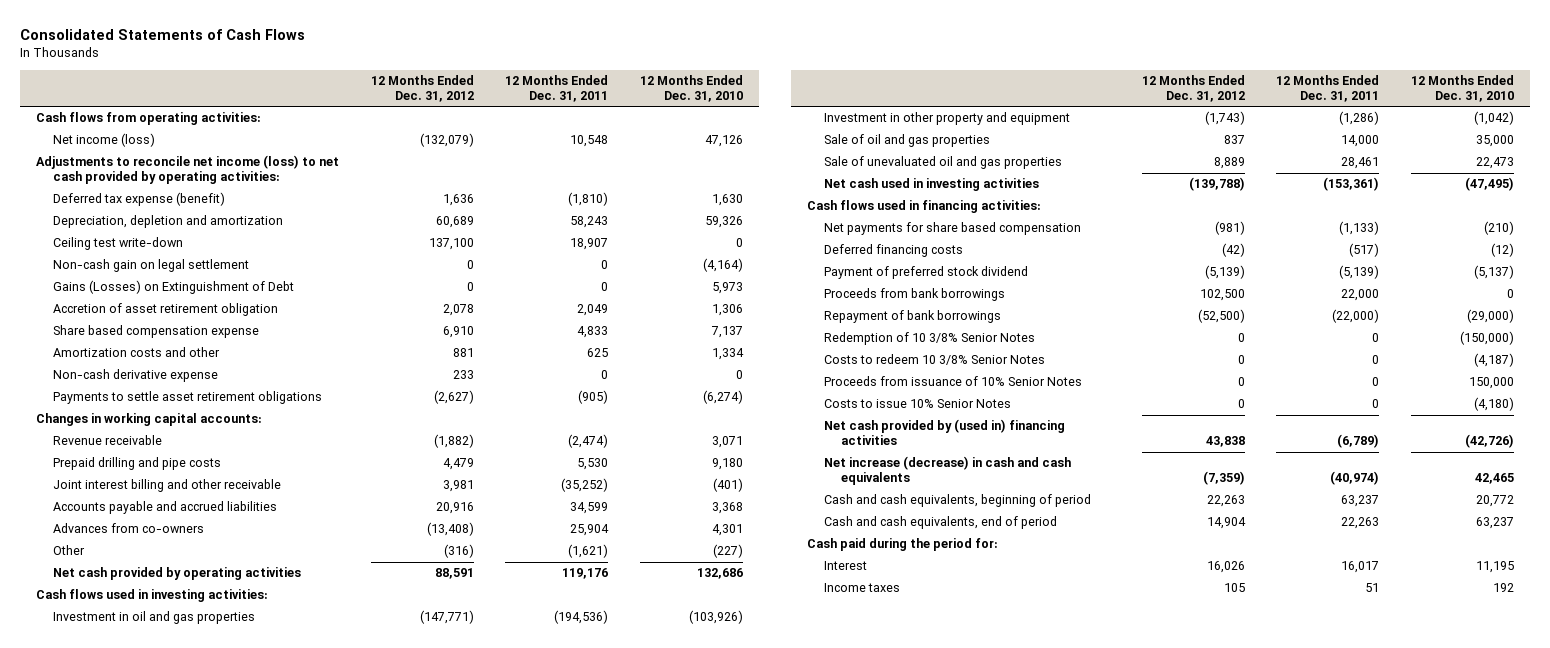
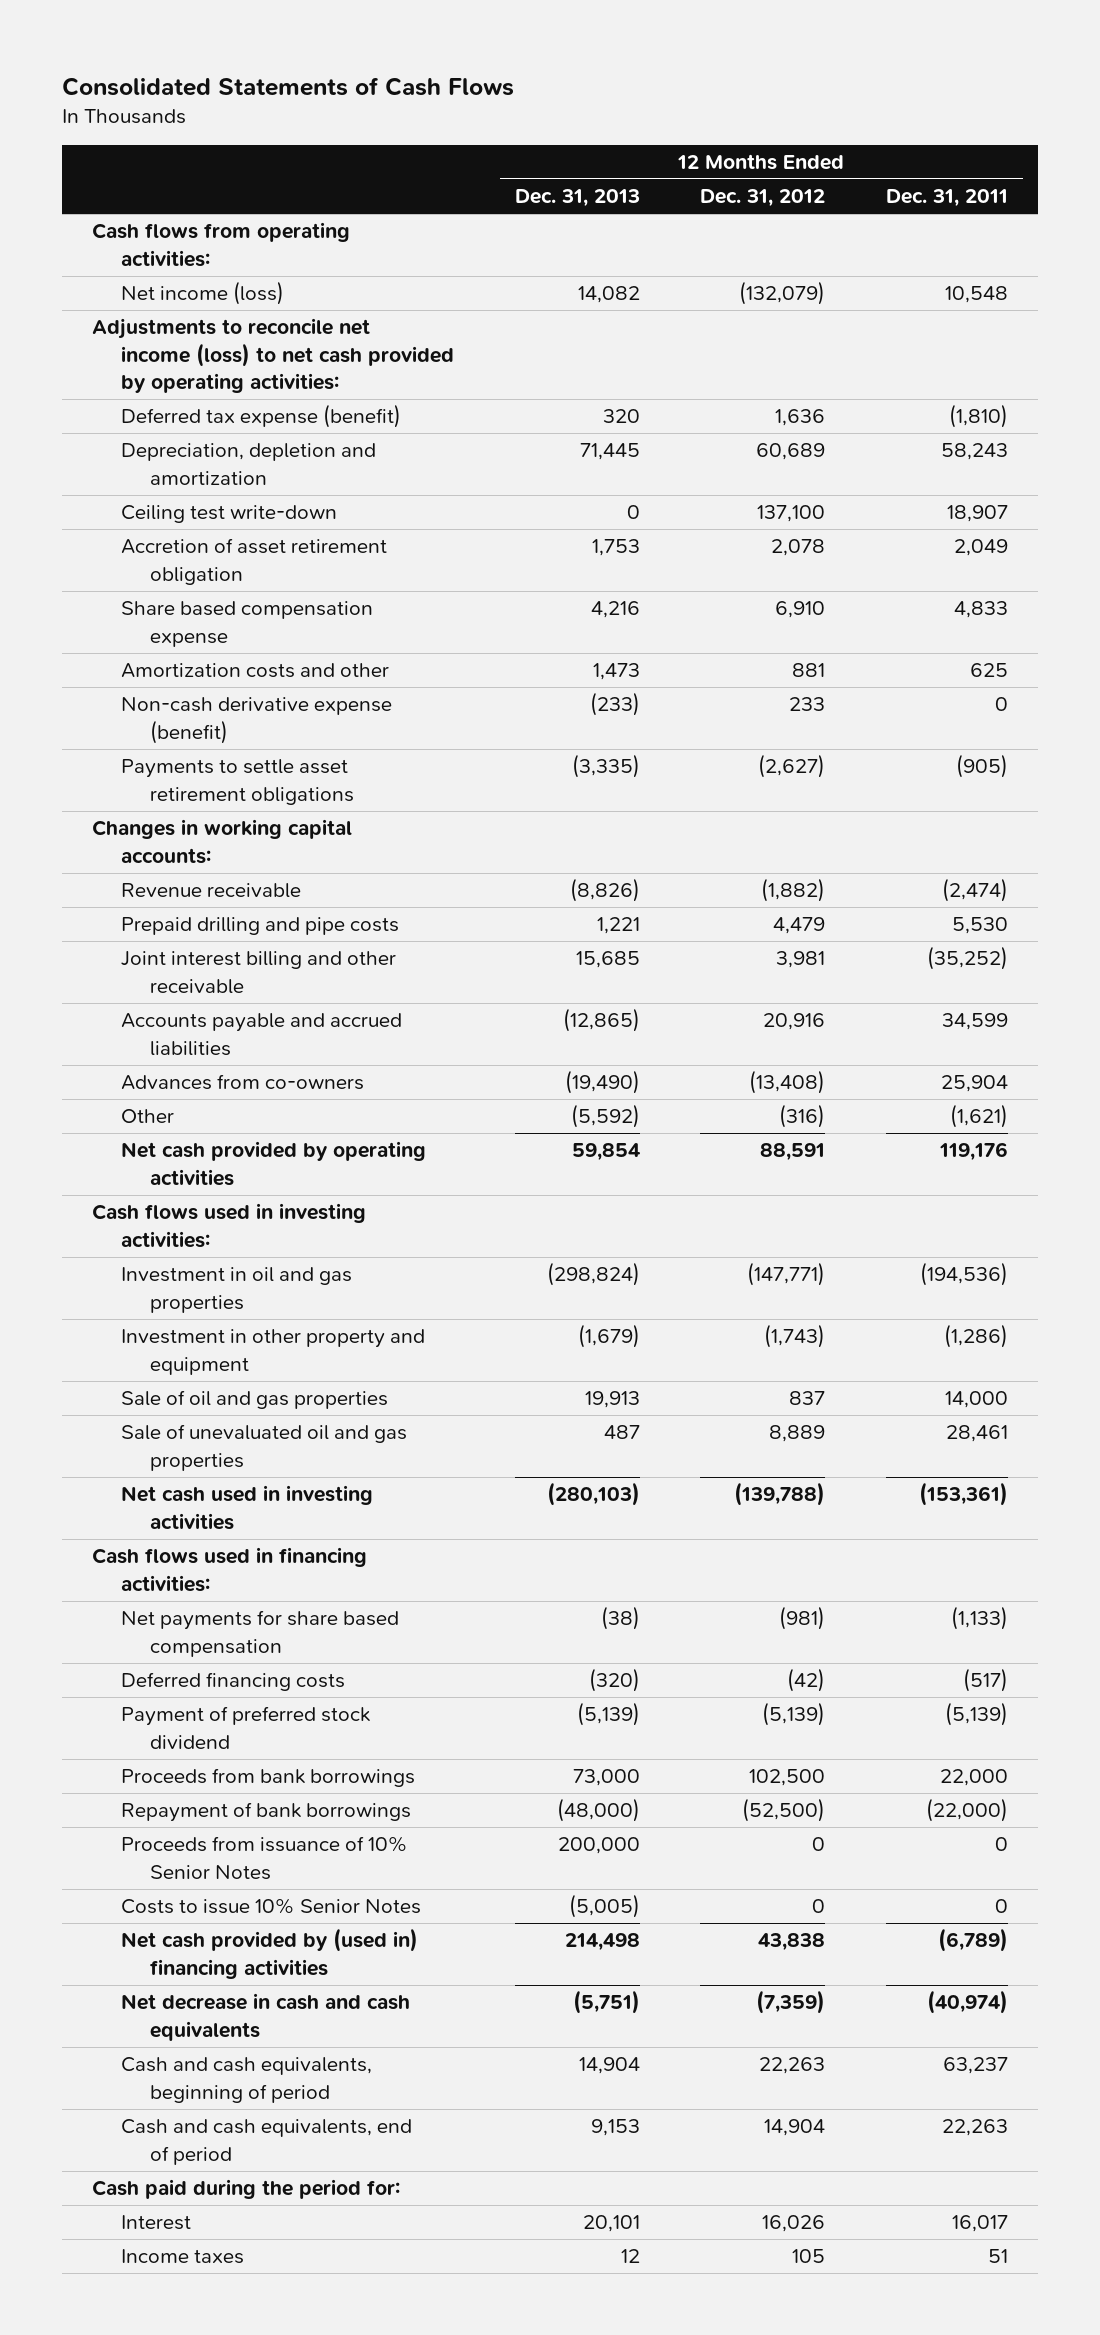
[640,75,744,102] 12 Months Ended Dec. 31, 2010 -> none
none -> [514,189,640,208] Dec. 31, 2013
[52,259,249,273] Non-cash gain on legal settlement -> none
[52,280,294,295] Gains (Losses) on Extinguishment of Debt -> none
[52,369,218,383] Non-cash derivative expense -> [121,697,393,744] Non-cash derivative expense (benefit)
[823,332,1035,346] Redemption of 10 3/8% Senior Notes -> none
[823,354,1045,366] Costs to redeem 10 3/8% Senior Notes -> none
[823,456,1071,486] Net increase (decrease) in cash and cash equivalents -> [121,1993,411,2041] Net decrease in cash and cash equivalents

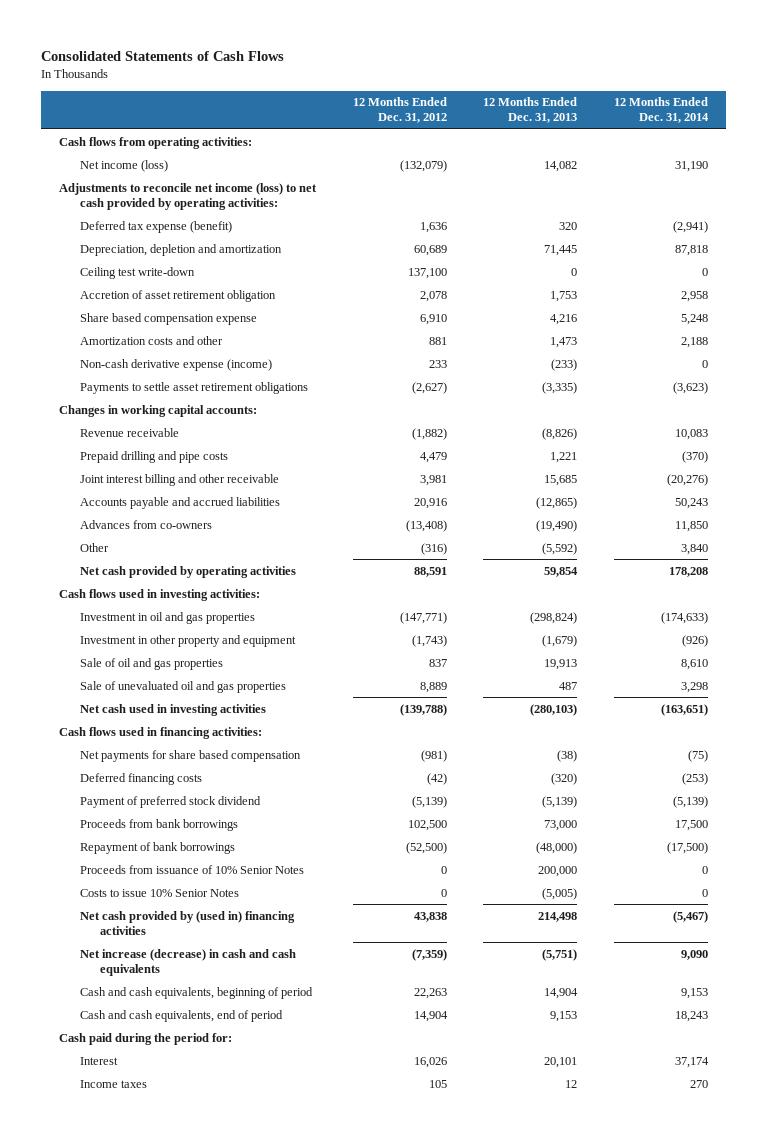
[885,189,1008,208] Dec. 31, 2011 -> none
none -> [613,97,709,124] 12 Months Ended Dec. 31, 2014
[121,697,393,744] Non-cash derivative expense (benefit) -> [79,358,272,371] Non-cash derivative expense (income)
[121,1993,411,2041] Net decrease in cash and cash equivalents -> [79,948,296,976] Net increase (decrease) in cash and cash equivalents

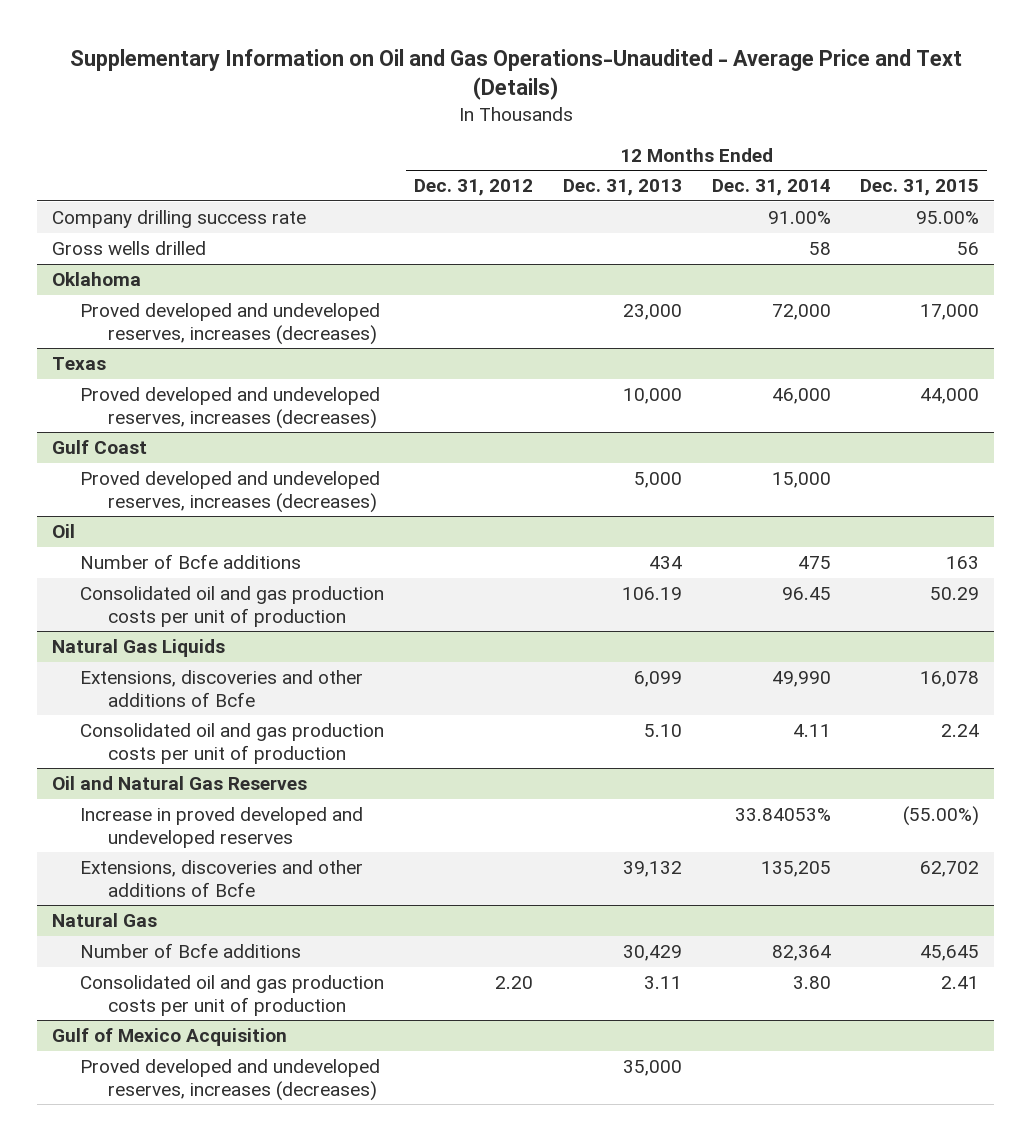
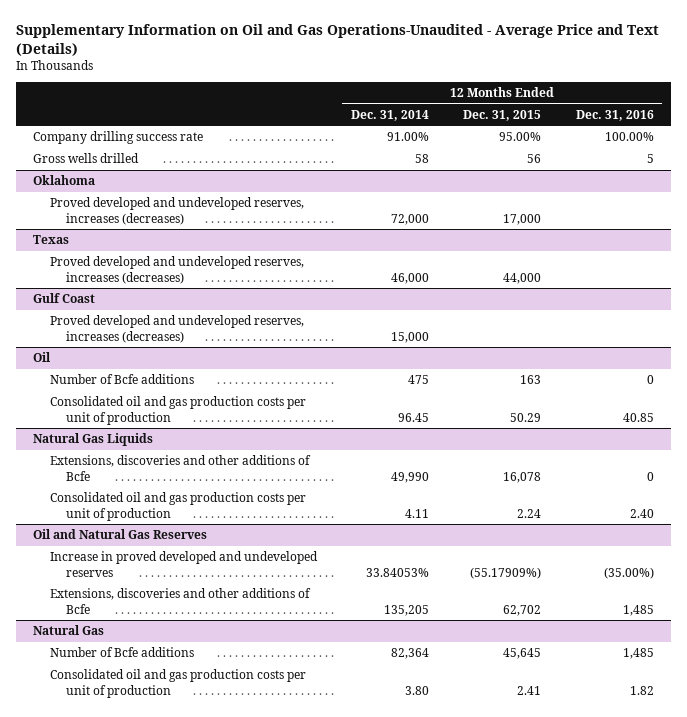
[413,179,533,197] Dec. 31, 2012 -> none
[562,179,682,197] Dec. 31, 2013 -> none
none -> [575,109,654,121] Dec. 31, 2016
[903,806,980,827] (55.00%) -> [470,566,542,579] (55.17909%)
[51,1028,287,1047] Gulf of Mexico Acquisition -> none
[79,1059,380,1101] Proved developed and undeveloped reserves, increases (decreases) -> none

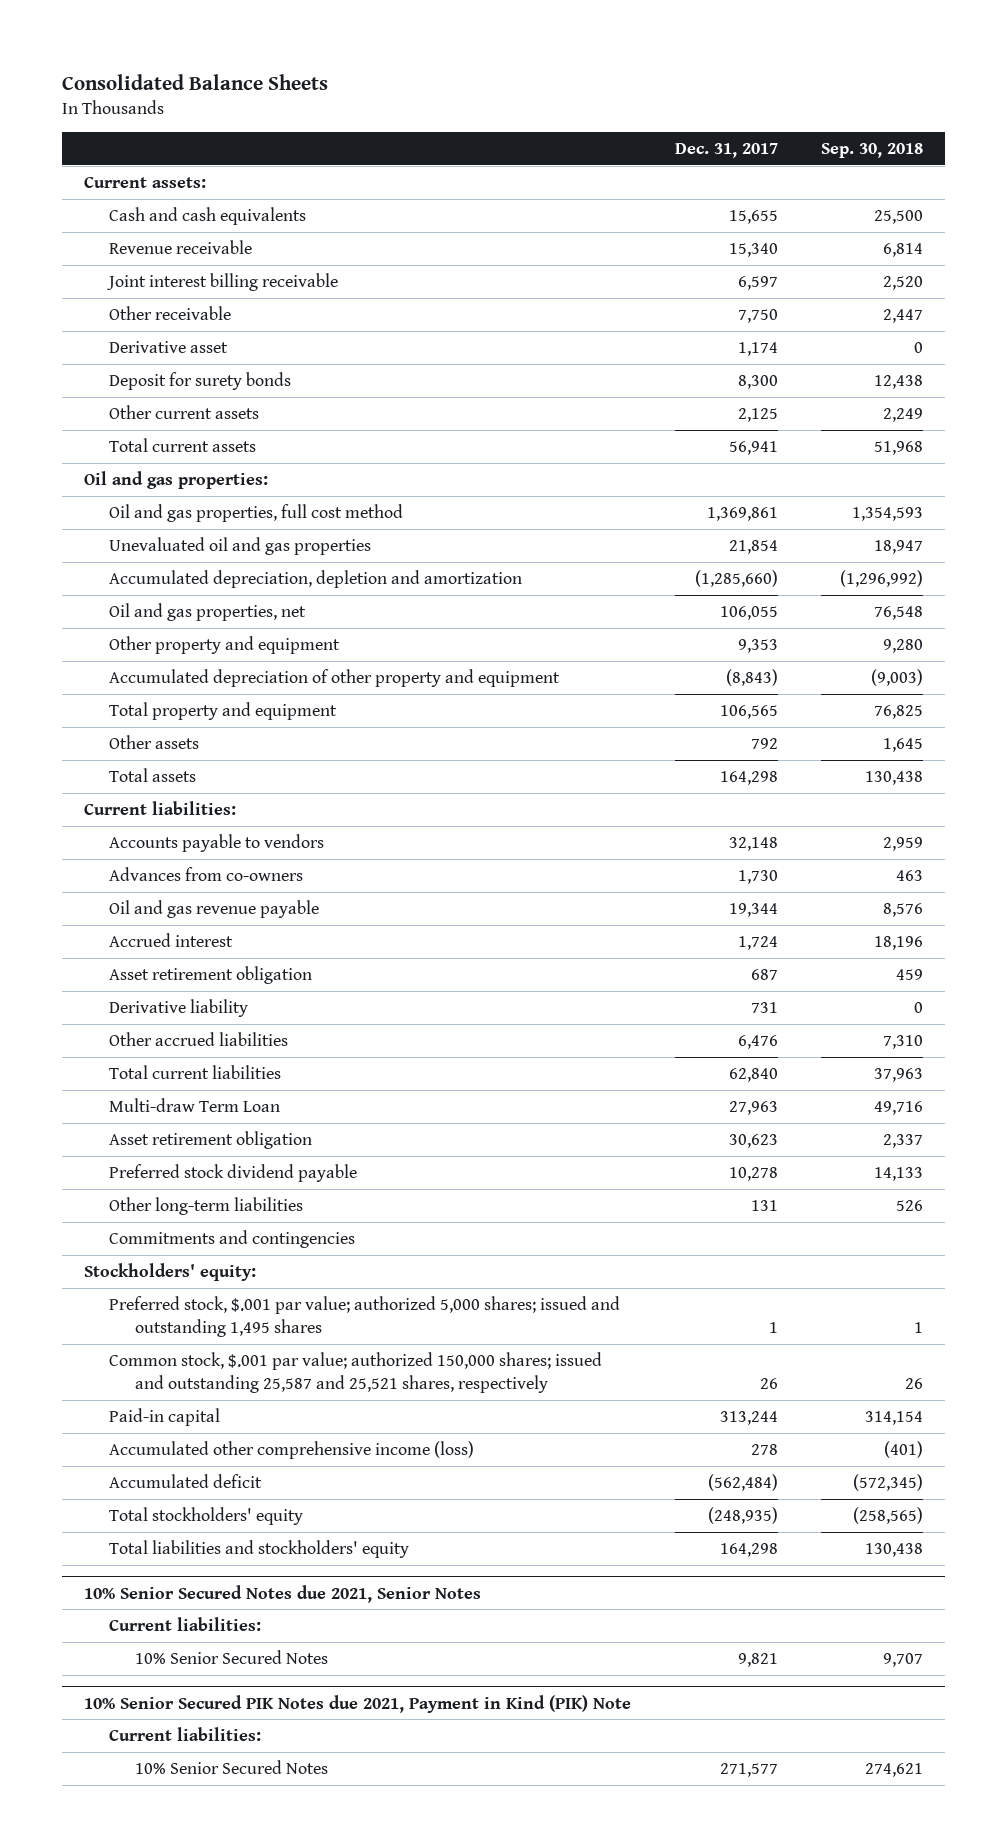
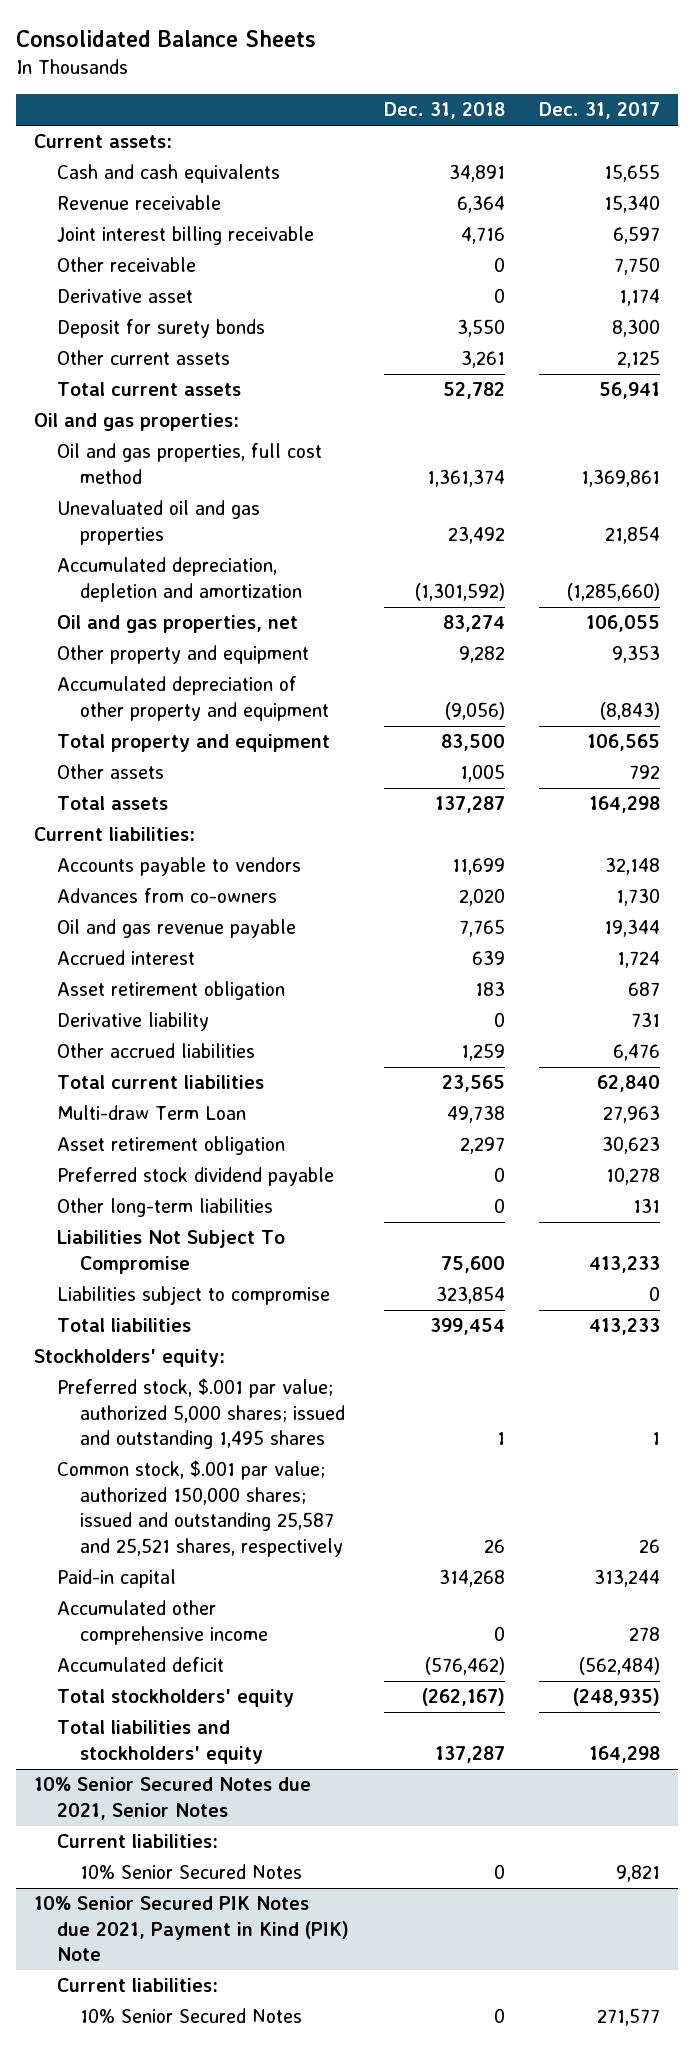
[821,142,924,158] Sep. 30, 2018 -> none
none -> [383,102,505,120] Dec. 31, 2018
[109,1230,356,1249] Commitments and contingencies -> none
none -> [56,1230,285,1274] Liabilities Not Subject To Compromise
none -> [56,1286,330,1306] Liabilities subject to compromise
none -> [56,1318,191,1333] Total liabilities
[109,1441,475,1460] Accumulated other comprehensive income (loss) -> [56,1600,269,1645] Accumulated other comprehensive income

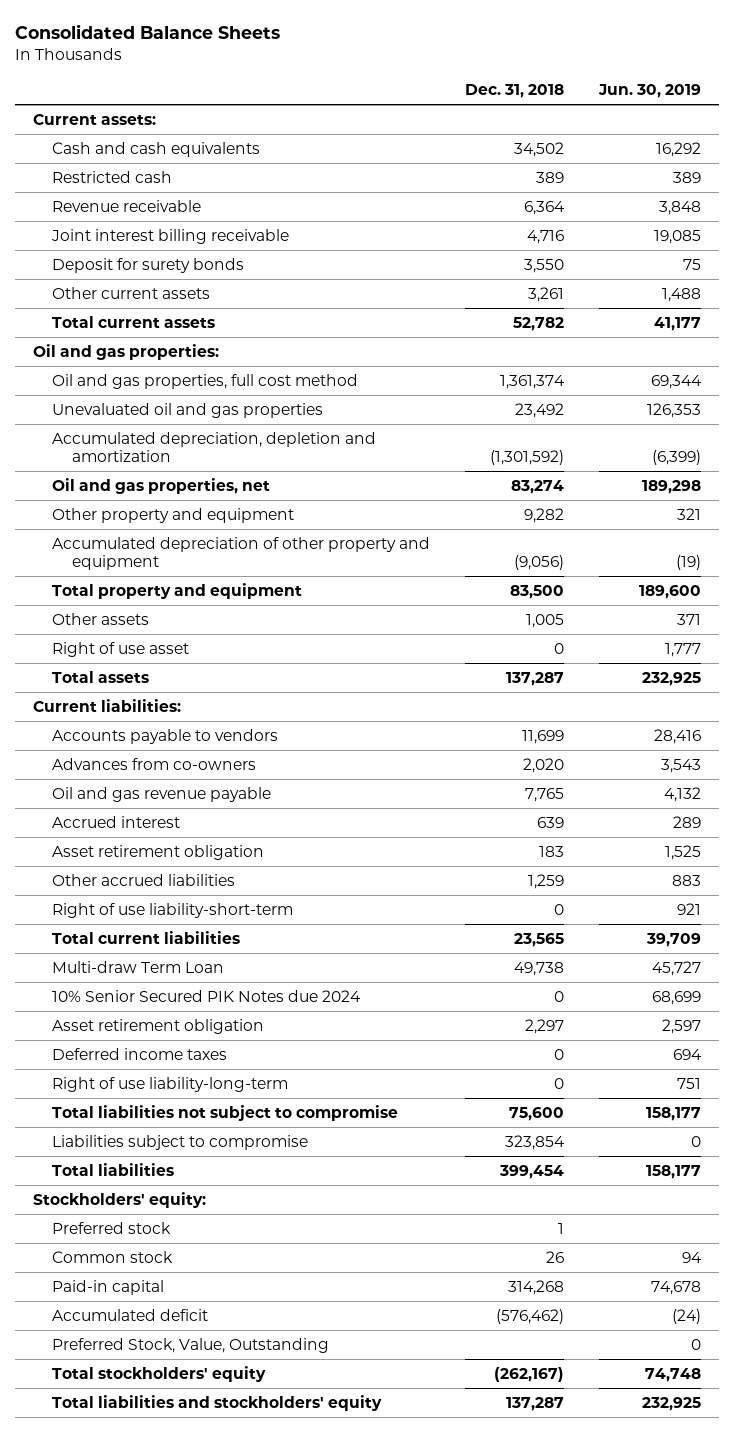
[539,102,661,120] Dec. 31, 2017 -> none
none -> [598,84,702,99] Jun. 30, 2019
[448,164,505,183] 34,891 -> [514,141,565,157] 34,502
none -> [52,170,173,183] Restricted cash
[56,257,196,273] Other receivable -> none
[56,289,193,304] Derivative asset -> none
none -> [52,641,190,657] Right of use asset
[56,1012,209,1032] Derivative liability -> none
none -> [52,902,294,918] Right of use liability-short-term
none -> [52,989,362,1002] 10% Senior Secured PIK Notes due 2024
[56,1167,334,1187] Preferred stock dividend payable -> none
none -> [52,1047,228,1060] Deferred income taxes
[56,1198,273,1218] Other long-term liabilities -> [52,1076,289,1092] Right of use liability-long-term
[56,1230,285,1274] Liabilities Not Subject To Compromise -> [52,1104,399,1121] Total liabilities not subject to compromise
[56,1378,346,1450] Preferred stock, $.001 par value; authorized 5,000 shares; issued and outstanding 1,495 shares -> [52,1221,172,1234] Preferred stock
[56,1460,344,1557] Common stock, $.001 par value; authorized 150,000 shares; issued and outstanding 25,587 and 25,521 shares, respectively -> [52,1250,174,1263] Common stock
[56,1600,269,1645] Accumulated other comprehensive income -> none
none -> [52,1337,330,1353] Preferred Stock, Value, Outstanding
[33,1777,311,1820] 10% Senior Secured Notes due 2021, Senior Notes -> none
[56,1834,218,1849] Current liabilities: -> none
[80,1864,303,1880] 10% Senior Secured Notes -> none
[33,1896,349,1962] 10% Senior Secured PIK Notes due 2021, Payment in Kind (PIK) Note -> none
[56,1978,218,1993] Current liabilities: -> none
[80,2008,303,2024] 10% Senior Secured Notes -> none

